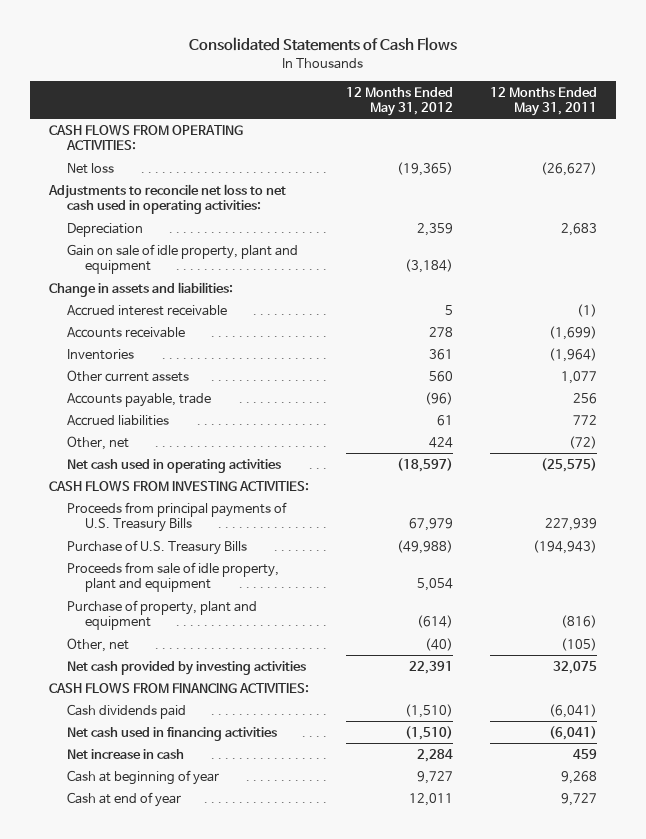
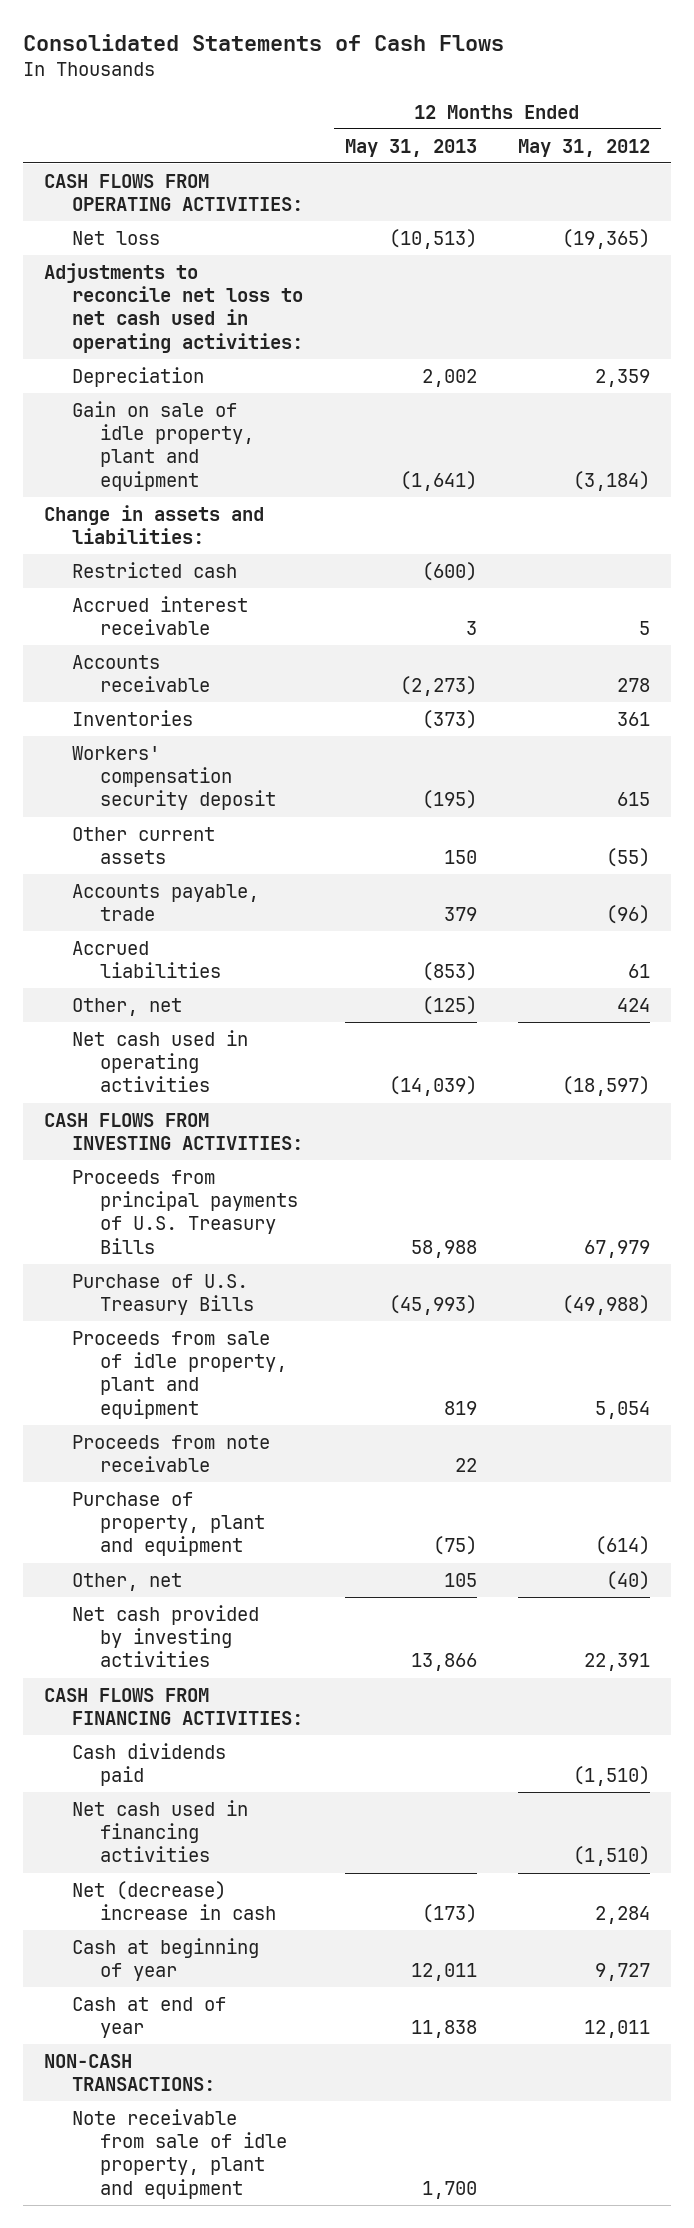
[490,86,598,116] 12 Months Ended May 31, 2011 -> none
none -> [344,138,477,157] May 31, 2013
none -> [71,561,237,578] Restricted cash
none -> [71,745,276,811] Workers' compensation security deposit
[428,370,453,382] 560 -> [606,848,651,868] (55)
none -> [71,1434,270,1473] Proceeds from note receivable
[66,748,184,759] Net increase in cash -> [71,1880,276,1921] Net (decrease) increase in cash
none -> [43,2053,215,2092] NON-CASH TRANSACTIONS:
none -> [71,2108,287,2199] Note receivable from sale of idle property, plant and equipment

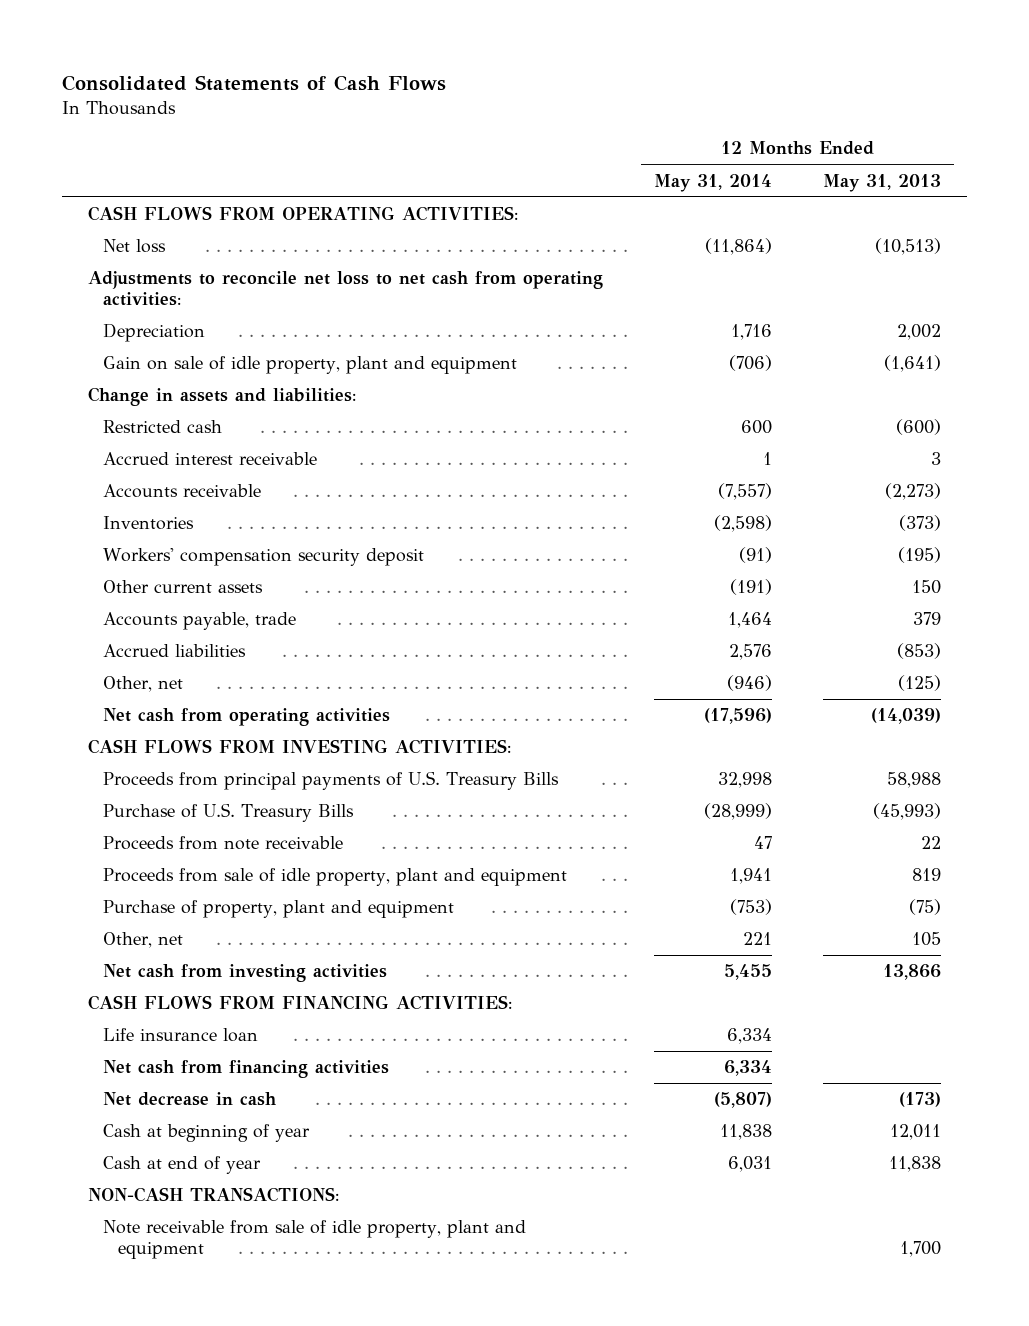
[518,138,651,157] May 31, 2012 -> none
none -> [653,173,772,192] May 31, 2014
[43,262,303,353] Adjustments to reconcile net loss to net cash used in operating activities: -> [87,271,603,307] Adjustments to reconcile net loss to net cash from operating activities:
[71,1029,248,1093] Net cash used in operating activities -> [102,708,390,727] Net cash from operating activities
[71,1330,287,1419] Proceeds from sale of idle property, plant and equipment -> [102,868,567,887] Proceeds from sale of idle property, plant and equipment
[71,1604,259,1668] Net cash provided by investing activities -> [102,964,387,983] Net cash from investing activities
[71,1742,226,1787] Cash dividends paid -> none
none -> [102,1028,258,1043] Life insurance loan
[71,1799,248,1863] Net cash used in financing activities -> [102,1060,389,1079] Net cash from financing activities
[71,1880,276,1921] Net (decrease) increase in cash -> [102,1092,276,1107] Net decrease in cash

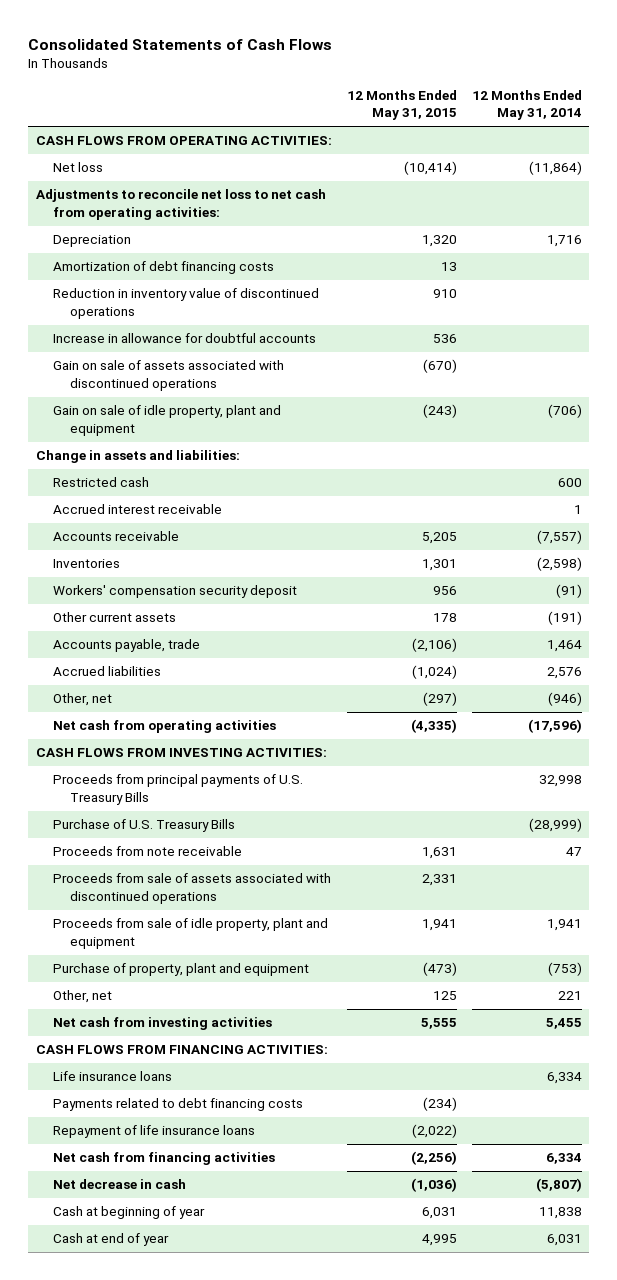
[823,173,942,192] May 31, 2013 -> none
none -> [346,90,457,121] 12 Months Ended May 31, 2015
none -> [53,261,275,275] Amortization of debt financing costs
none -> [53,288,320,319] Reduction in inventory value of discontinued operations
none -> [53,333,317,344] Increase in allowance for doubtful accounts
none -> [53,360,285,391] Gain on sale of assets associated with discontinued operations
none -> [53,873,332,904] Proceeds from sale of assets associated with discontinued operations
[102,1028,258,1043] Life insurance loan -> [53,1071,173,1082] Life insurance loans
none -> [53,1098,304,1112] Payments related to debt financing costs
none -> [53,1125,256,1139] Repayment of life insurance loans
[87,1187,339,1203] NON-CASH TRANSACTIONS: -> none
[102,1220,526,1260] Note receivable from sale of idle property, plant and equipment -> none

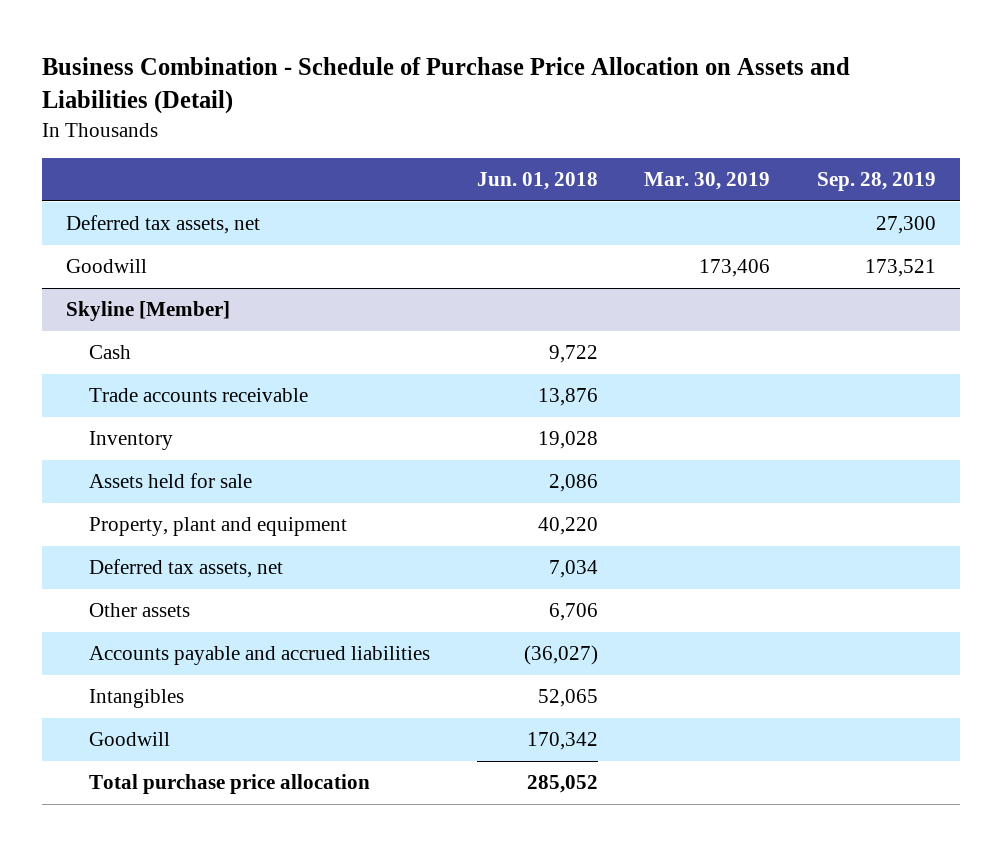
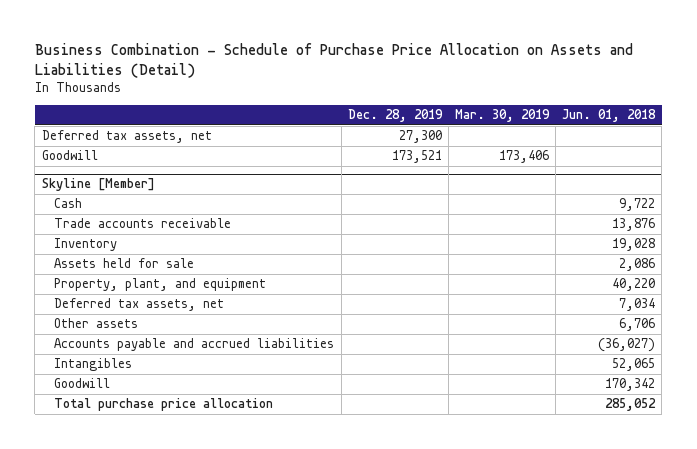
[817,171,937,191] Sep. 28, 2019 -> none
none -> [347,109,443,123] Dec. 28, 2019
[88,517,347,537] Property, plant and equipment -> [54,278,267,292] Property, plant, and equipment

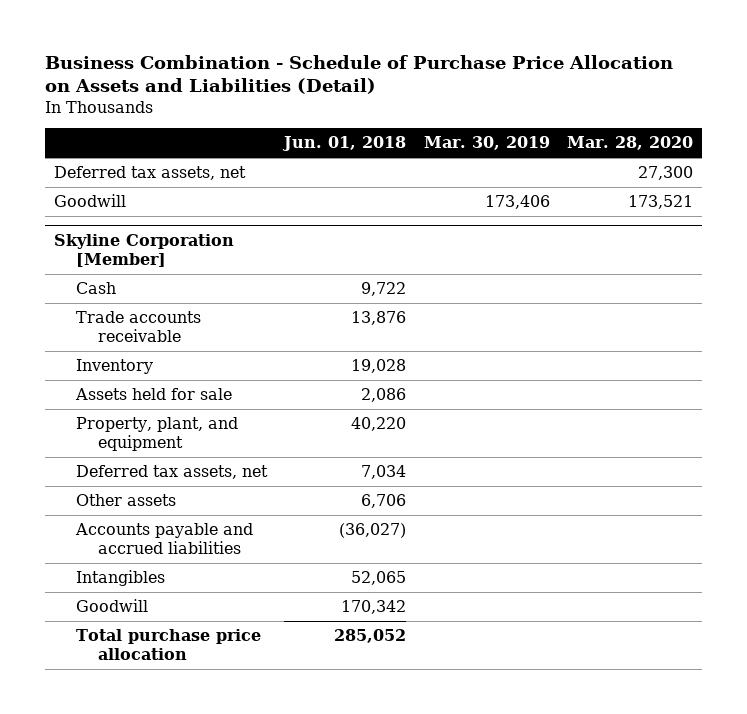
[347,109,443,123] Dec. 28, 2019 -> none
none -> [567,136,694,151] Mar. 28, 2020
[41,178,155,192] Skyline [Member] -> [53,233,234,268] Skyline Corporation [Member]

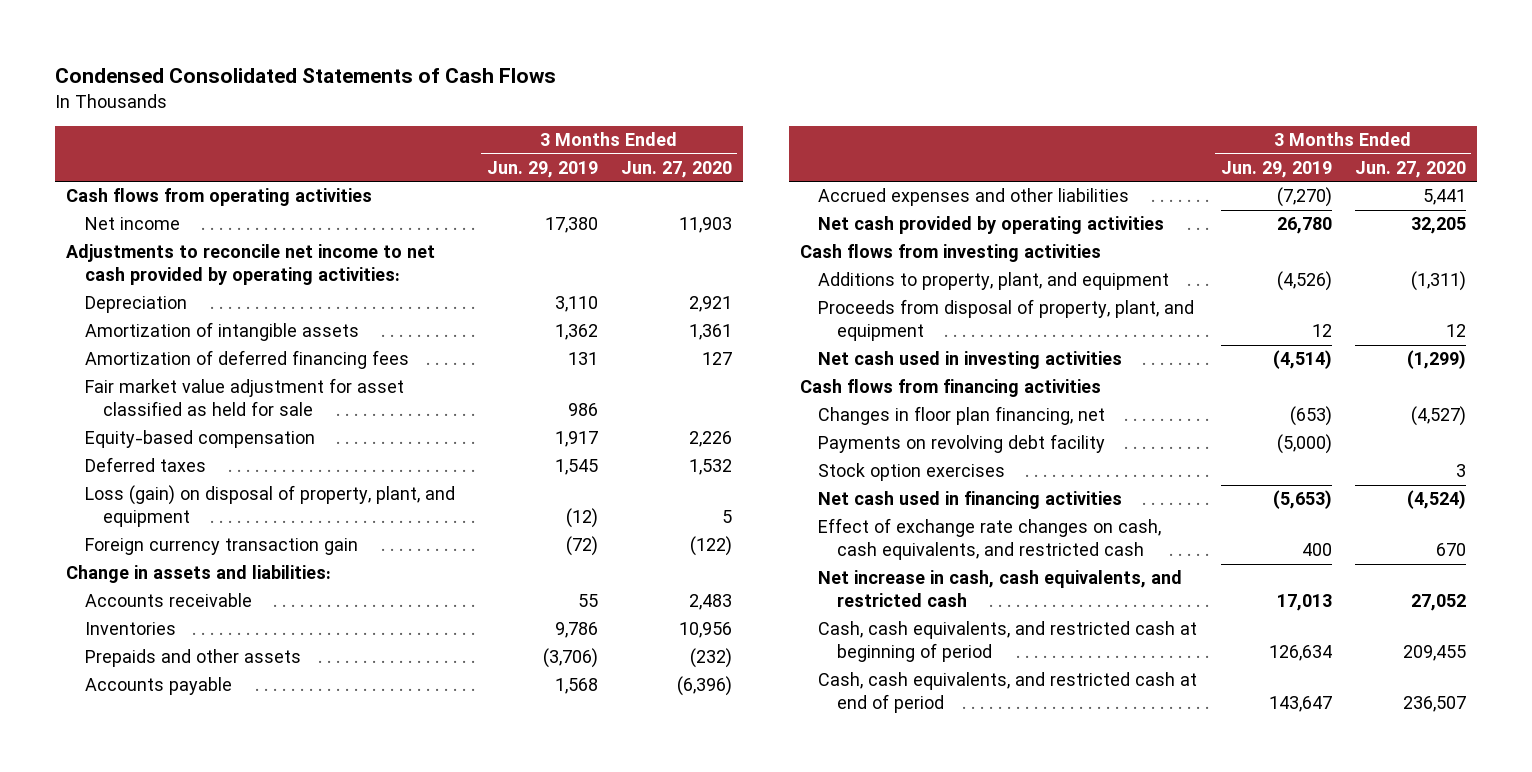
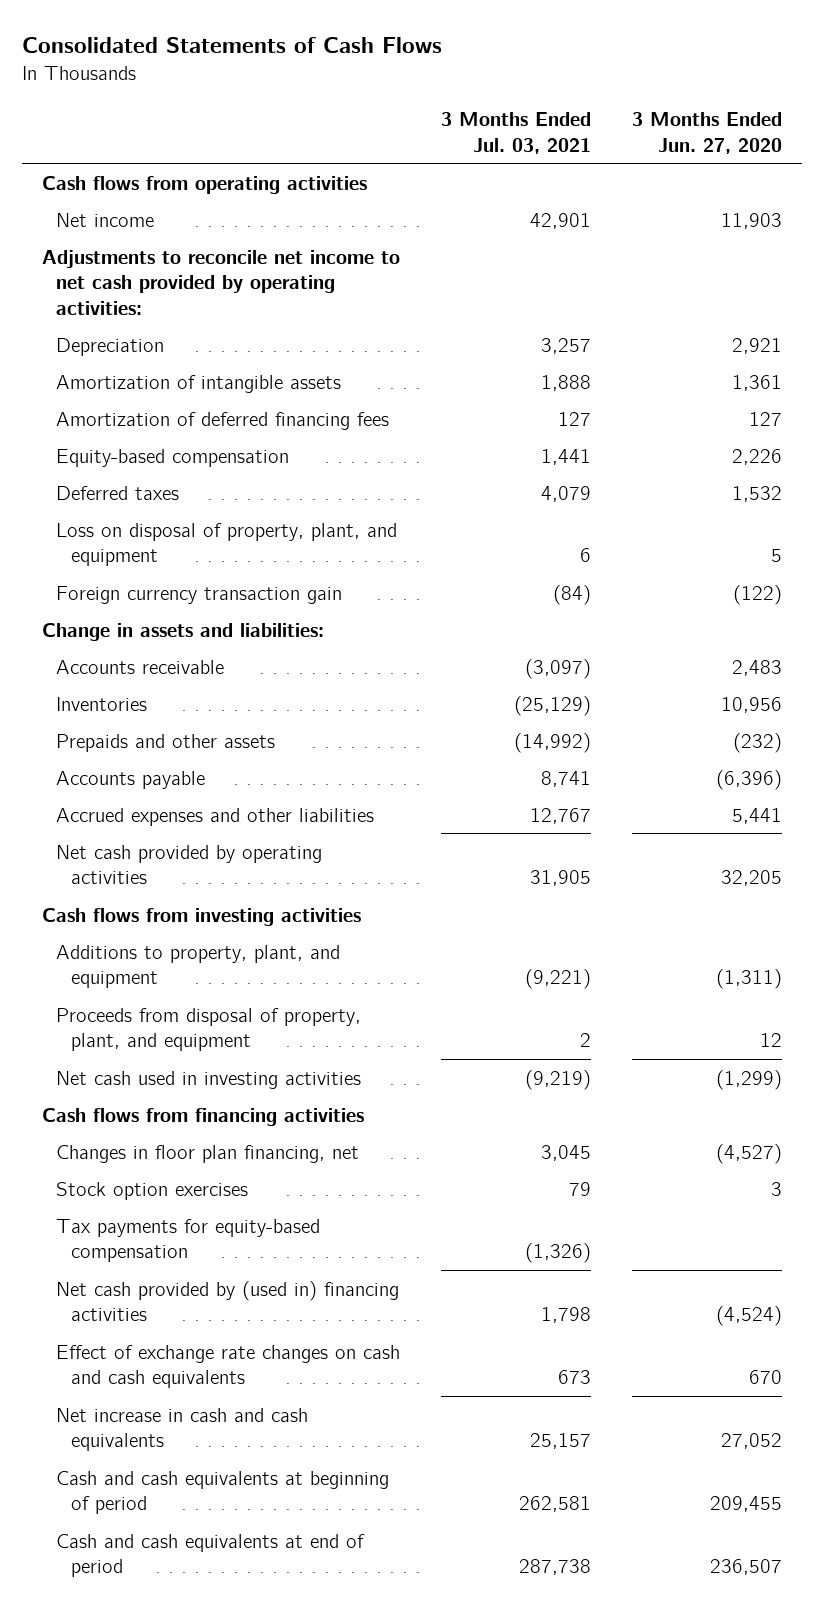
[54,68,556,84] Condensed Consolidated Statements of Cash Flows -> [21,37,442,54] Consolidated Statements of Cash Flows
[486,160,598,178] Jun. 29, 2019 -> none
none -> [441,112,592,154] 3 Months Ended Jul. 03, 2021
[84,378,404,417] Fair market value adjustment for asset classified as held for sale -> none
[84,485,455,528] Loss (gain) on disposal of property, plant, and equipment -> [56,522,398,567] Loss on disposal of property, plant, and equipment
[818,434,1106,454] Payments on revolving debt facility -> none
none -> [56,1218,321,1263] Tax payments for equity-based compensation
[818,491,1123,510] Net cash used in financing activities -> [56,1280,400,1322] Net cash provided by (used in) financing activities
[818,518,1162,561] Effect of exchange rate changes on cash, cash equivalents, and restricted cash -> [56,1344,401,1389] Effect of exchange rate changes on cash and cash equivalents
[818,570,1183,608] Net increase in cash, cash equivalents, and restricted cash -> [56,1407,309,1452] Net increase in cash and cash equivalents
[818,621,1198,663] Cash, cash equivalents, and restricted cash at beginning of period -> [56,1470,390,1515] Cash and cash equivalents at beginning of period
[818,672,1198,714] Cash, cash equivalents, and restricted cash at end of period -> [56,1533,366,1578] Cash and cash equivalents at end of period

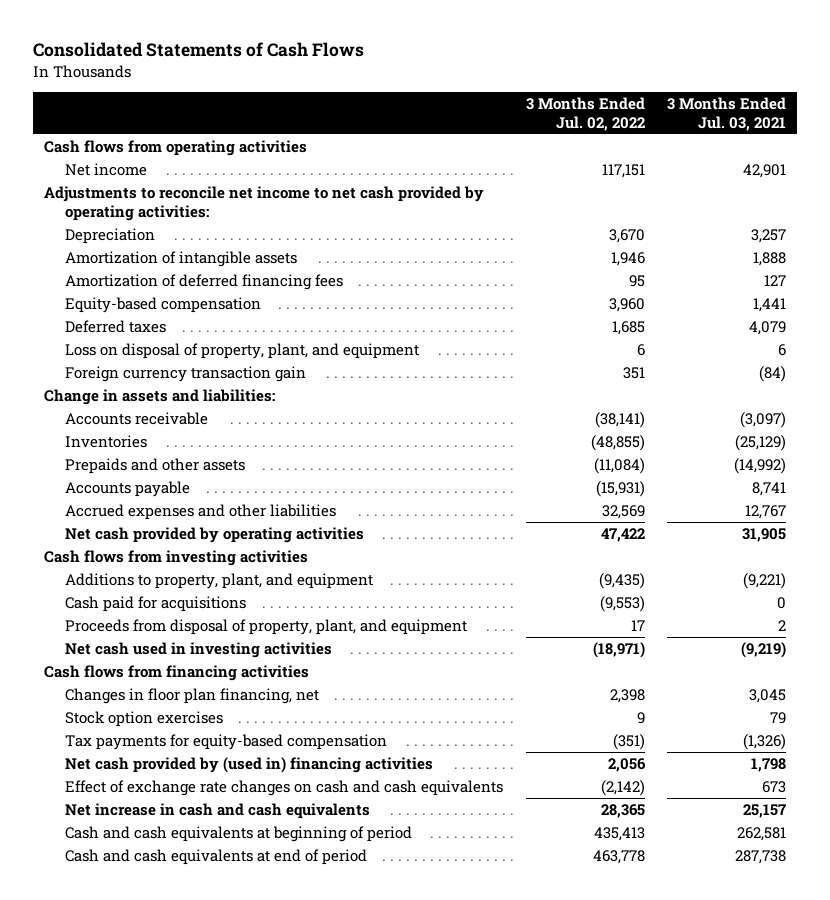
[631,112,782,154] 3 Months Ended Jun. 27, 2020 -> none
none -> [525,97,645,131] 3 Months Ended Jul. 02, 2022
none -> [65,596,247,613] Cash paid for acquisitions

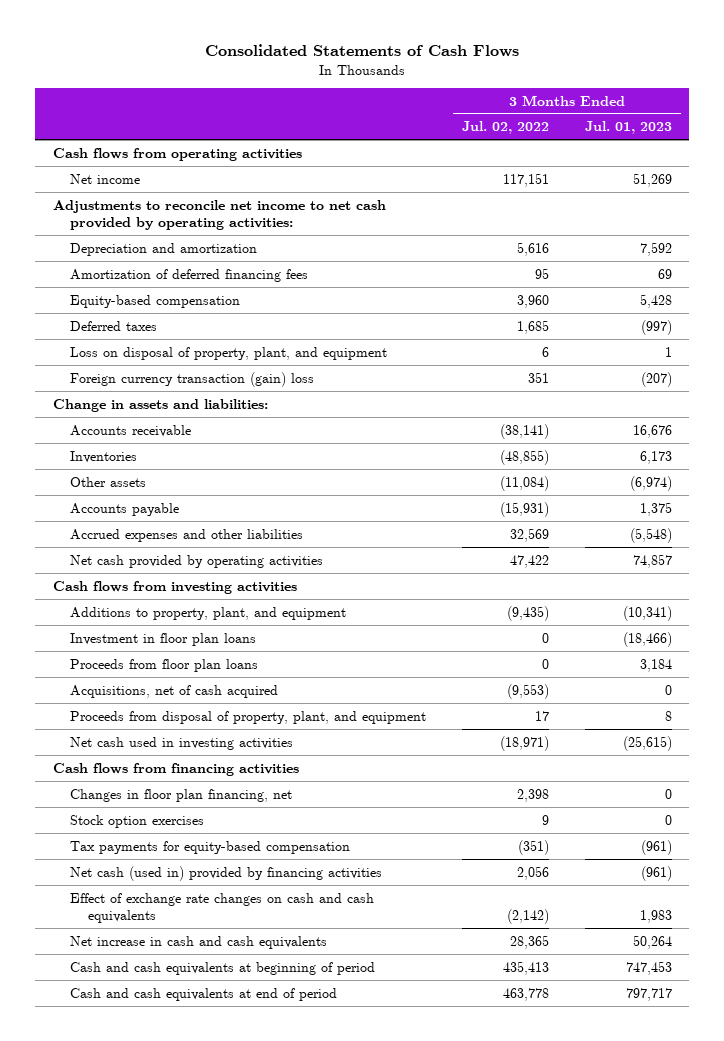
[666,97,786,131] 3 Months Ended Jul. 03, 2021 -> none
none -> [584,121,672,135] Jul. 01, 2023
[65,228,156,245] Depreciation -> none
[65,251,298,268] Amortization of intangible assets -> none
none -> [70,242,258,256] Depreciation and amortization
[65,366,307,383] Foreign currency transaction gain -> [70,371,315,387] Foreign currency transaction (gain) loss
[65,458,246,475] Prepaids and other assets -> [70,476,147,487] Other assets
none -> [70,632,257,646] Investment in floor plan loans
none -> [70,658,259,672] Proceeds from floor plan loans
[65,596,247,613] Cash paid for acquisitions -> [70,684,279,698] Acquisitions, net of cash acquired
[65,757,434,774] Net cash provided by (used in) financing activities -> [70,865,383,881] Net cash (used in) provided by financing activities

